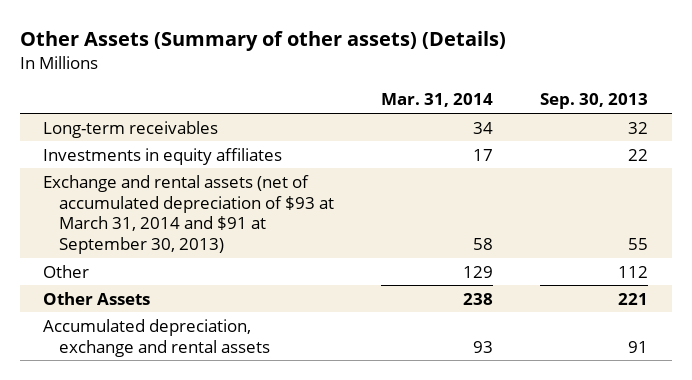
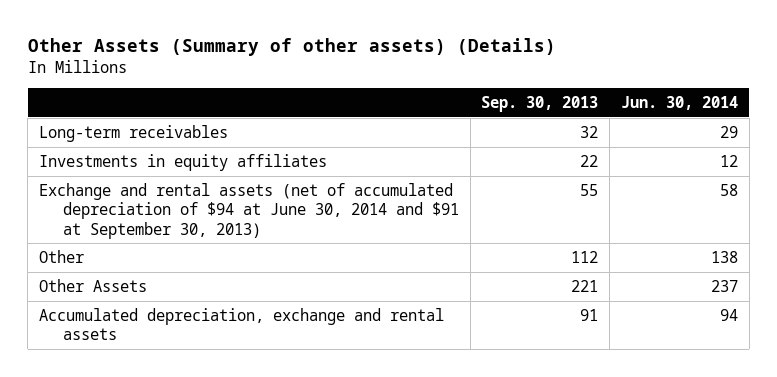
[381,93,494,108] Mar. 31, 2014 -> none
none -> [621,95,739,110] Jun. 30, 2014
[43,174,335,255] Exchange and rental assets (net of accumulated depreciation of $93 at March 31, 2014 and $91 at September 30, 2013) -> [39,182,459,239] Exchange and rental assets (net of accumulated depreciation of $94 at June 30, 2014 and $91 at September 30, 2013)

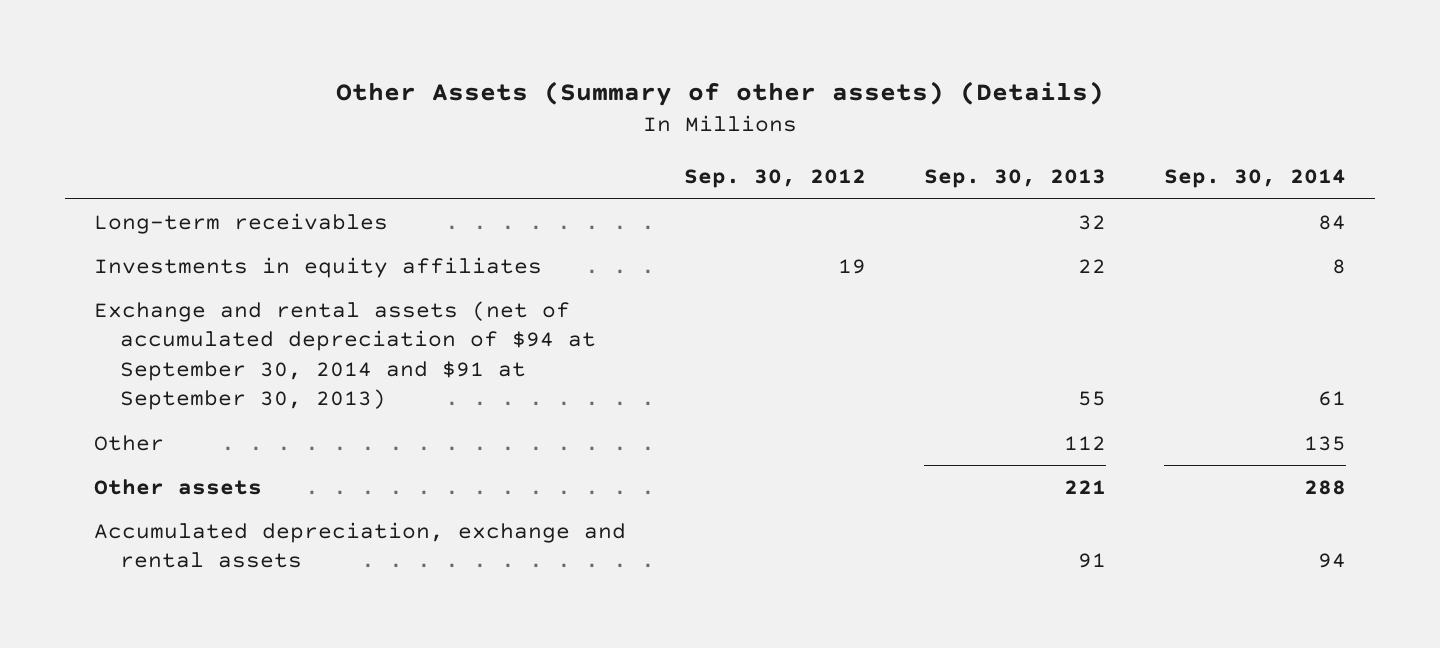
[621,95,739,110] Jun. 30, 2014 -> none
none -> [683,169,866,189] Sep. 30, 2012
none -> [1164,169,1347,189] Sep. 30, 2014
[39,182,459,239] Exchange and rental assets (net of accumulated depreciation of $94 at June 30, 2014 and $91 at September 30, 2013) -> [93,300,596,411] Exchange and rental assets (net of accumulated depreciation of $94 at September 30, 2014 and $91 at September 30, 2013)
[39,278,148,292] Other Assets -> [93,478,262,495] Other assets

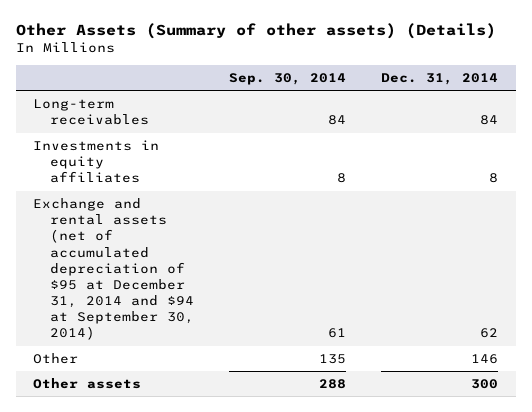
[683,169,866,189] Sep. 30, 2012 -> none
[923,169,1106,189] Sep. 30, 2013 -> none
none -> [381,73,499,86] Dec. 31, 2014
[93,300,596,411] Exchange and rental assets (net of accumulated depreciation of $94 at September 30, 2014 and $91 at September 30, 2013) -> [33,198,195,341] Exchange and rental assets (net of accumulated depreciation of $95 at December 31, 2014 and $94 at September 30, 2014)
[93,521,626,569] Accumulated depreciation, exchange and rental assets -> none

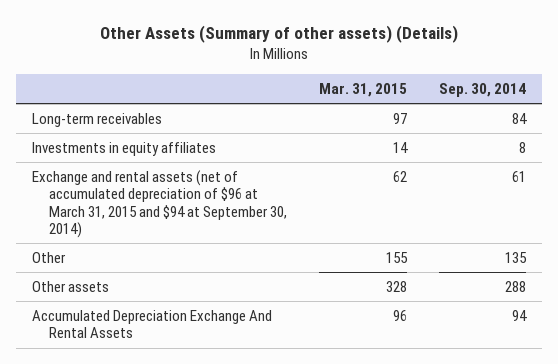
[381,73,499,86] Dec. 31, 2014 -> none
none -> [319,82,408,97] Mar. 31, 2015
[33,198,195,341] Exchange and rental assets (net of accumulated depreciation of $95 at December 31, 2014 and $94 at September 30, 2014) -> [31,169,288,239] Exchange and rental assets (net of accumulated depreciation of $96 at March 31, 2015 and $94 at September 30, 2014)
none -> [31,309,272,339] Accumulated Depreciation Exchange And Rental Assets

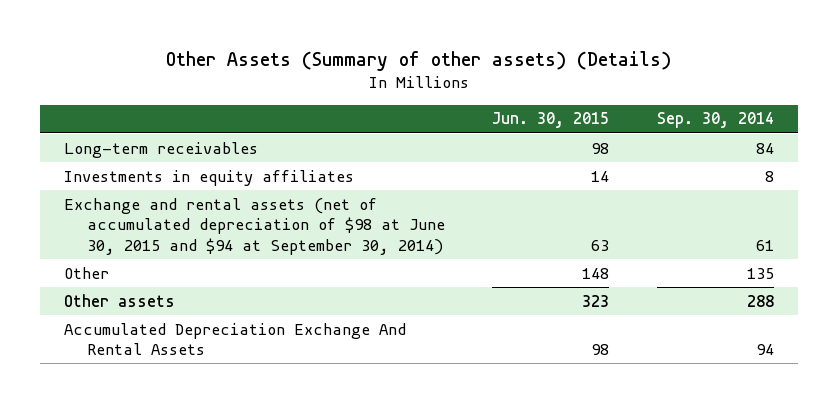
[319,82,408,97] Mar. 31, 2015 -> none
none -> [492,112,610,129] Jun. 30, 2015
[31,169,288,239] Exchange and rental assets (net of accumulated depreciation of $96 at March 31, 2015 and $94 at September 30, 2014) -> [64,197,445,255] Exchange and rental assets (net of accumulated depreciation of $98 at June 30, 2015 and $94 at September 30, 2014)

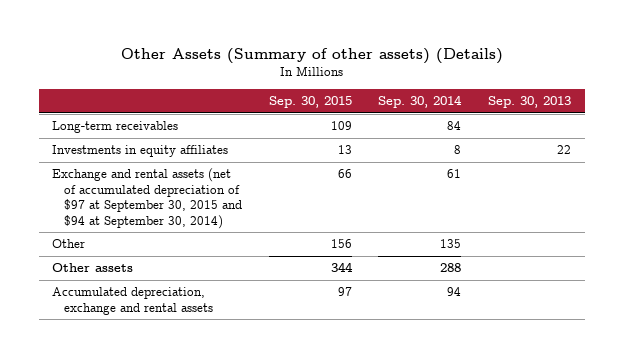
[492,112,610,129] Jun. 30, 2015 -> none
none -> [268,96,352,109] Sep. 30, 2015
none -> [488,96,572,109] Sep. 30, 2013
[64,197,445,255] Exchange and rental assets (net of accumulated depreciation of $98 at June 30, 2015 and $94 at September 30, 2014) -> [52,168,242,229] Exchange and rental assets (net of accumulated depreciation of $97 at September 30, 2015 and $94 at September 30, 2014)
[64,322,407,356] Accumulated Depreciation Exchange And Rental Assets -> [52,287,213,315] Accumulated depreciation, exchange and rental assets

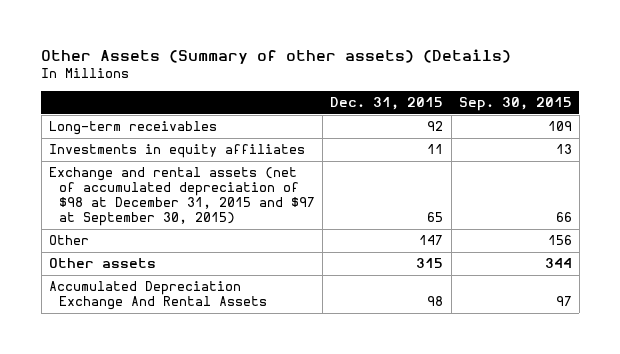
[378,95,463,109] Sep. 30, 2014 -> none
[488,96,572,109] Sep. 30, 2013 -> none
none -> [330,97,444,111] Dec. 31, 2015
[52,168,242,229] Exchange and rental assets (net of accumulated depreciation of $97 at September 30, 2015 and $94 at September 30, 2014) -> [48,167,316,227] Exchange and rental assets (net of accumulated depreciation of $98 at December 31, 2015 and $97 at September 30, 2015)
[52,287,213,315] Accumulated depreciation, exchange and rental assets -> [48,281,268,311] Accumulated Depreciation Exchange And Rental Assets

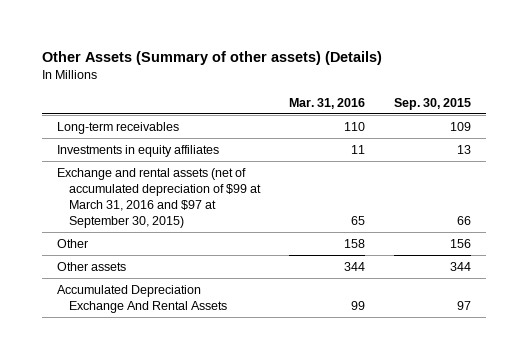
[330,97,444,111] Dec. 31, 2015 -> none
none -> [288,97,365,109] Mar. 31, 2016
[48,167,316,227] Exchange and rental assets (net of accumulated depreciation of $98 at December 31, 2015 and $97 at September 30, 2015) -> [56,167,261,229] Exchange and rental assets (net of accumulated depreciation of $99 at March 31, 2016 and $97 at September 30, 2015)

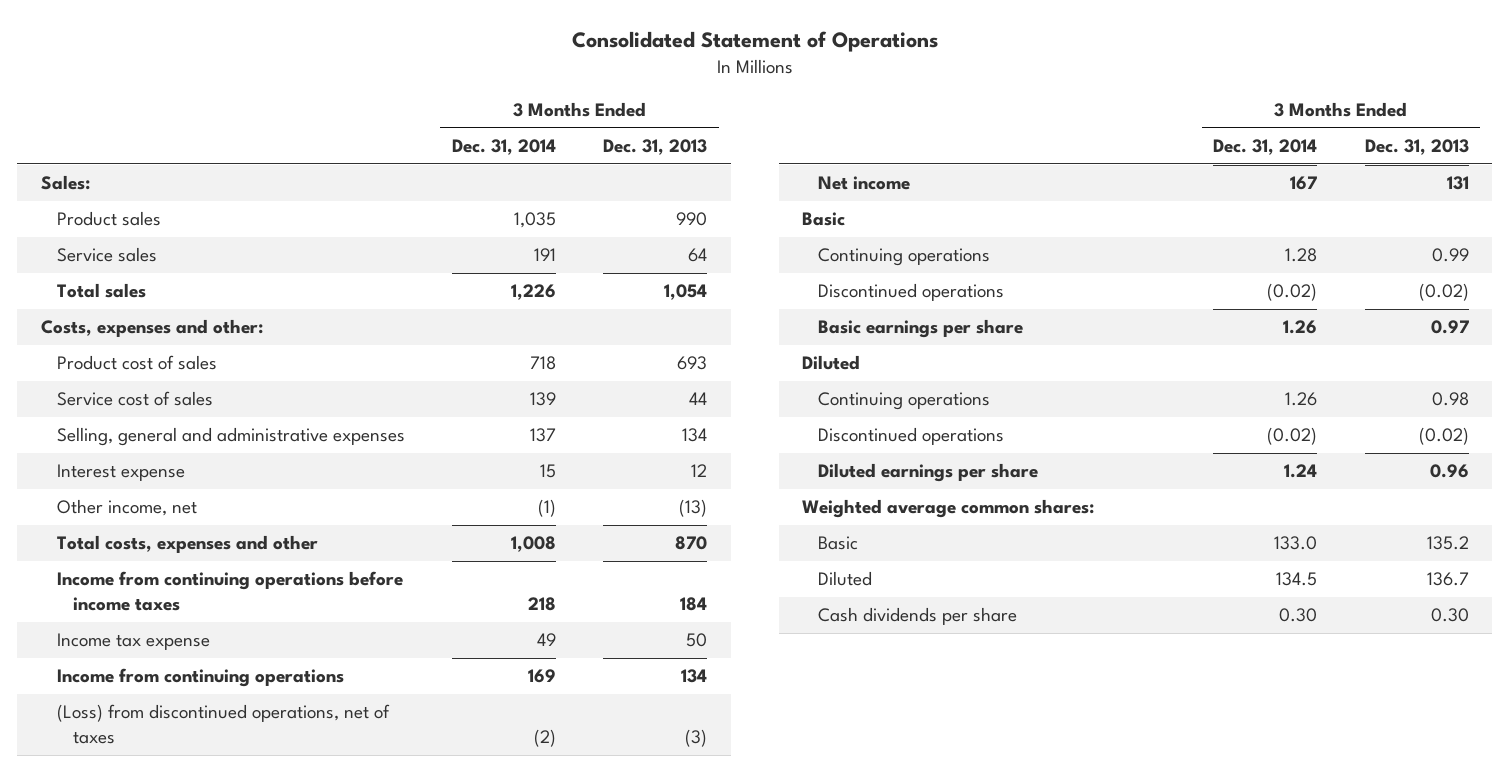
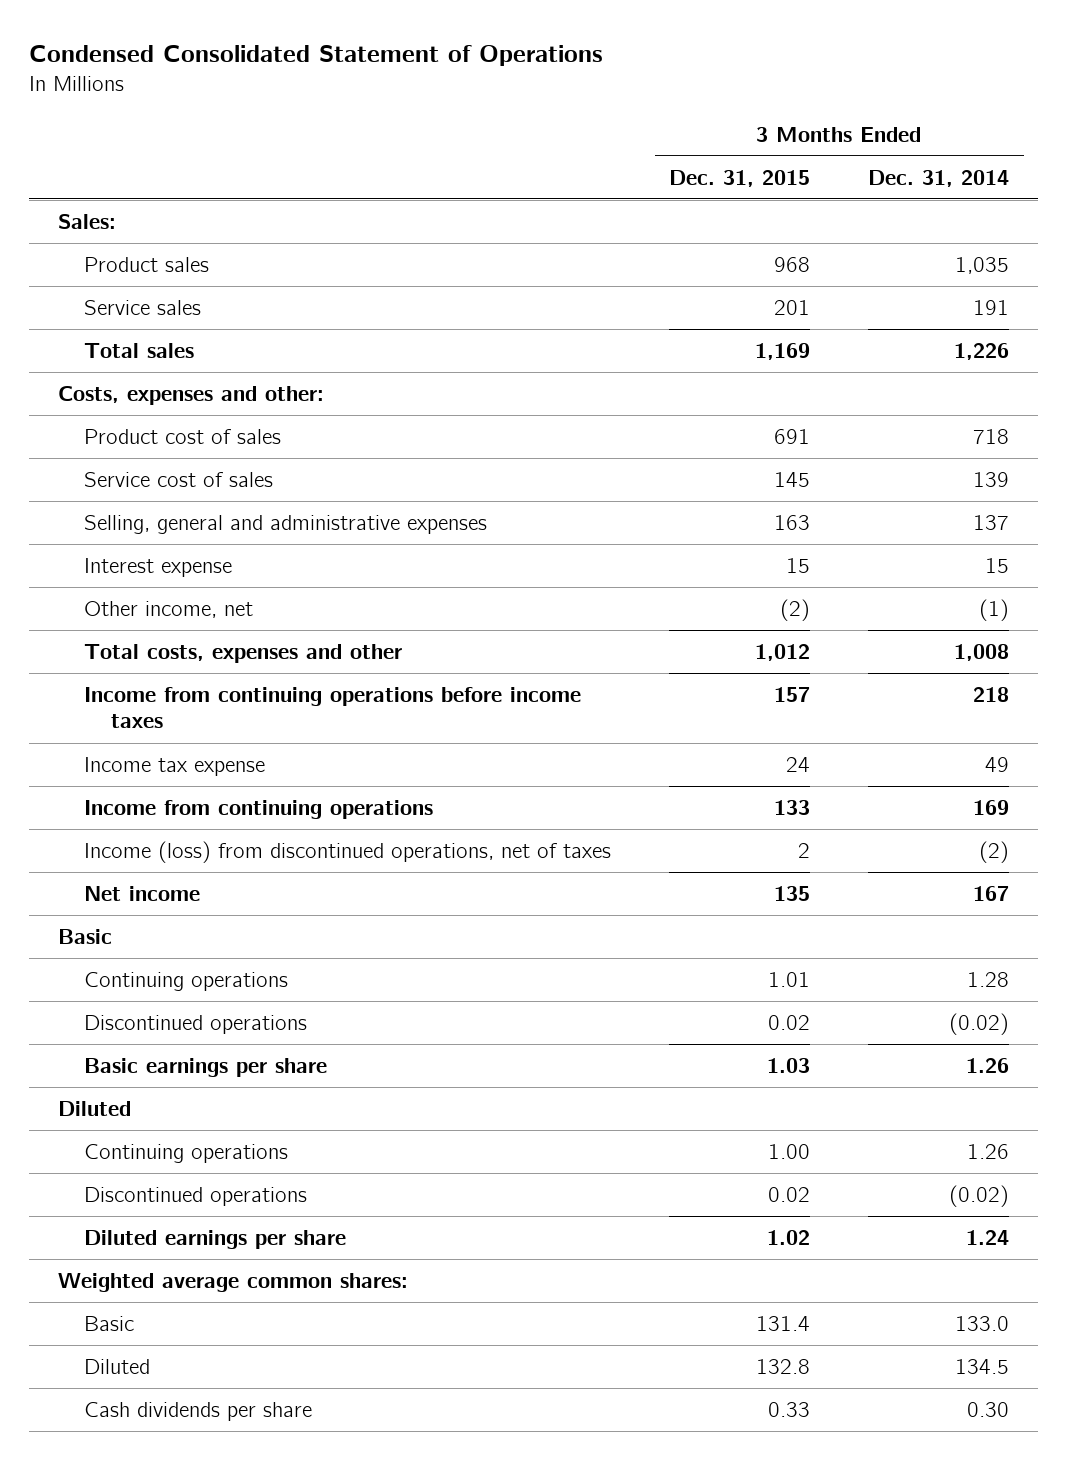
[571,30,938,52] Consolidated Statement of Operations -> [28,45,603,67] Condensed Consolidated Statement of Operations
[603,139,708,156] Dec. 31, 2013 -> none
none -> [669,169,811,187] Dec. 31, 2015
[56,704,390,744] (Loss) from discontinued operations, net of taxes -> [84,840,612,863] Income (loss) from discontinued operations, net of taxes

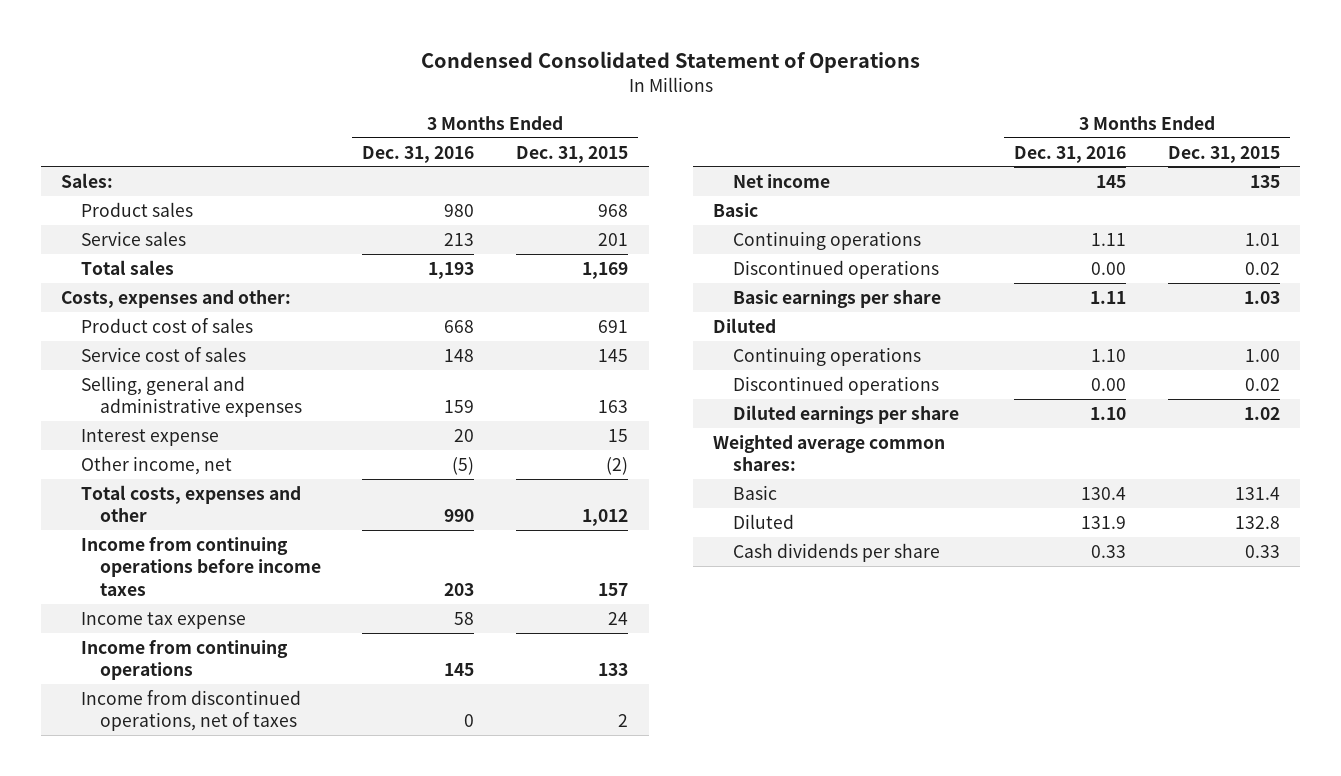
[868,169,1010,187] Dec. 31, 2014 -> none
none -> [362,145,475,163] Dec. 31, 2016
[84,840,612,863] Income (loss) from discontinued operations, net of taxes -> [80,689,301,732] Income from discontinued operations, net of taxes

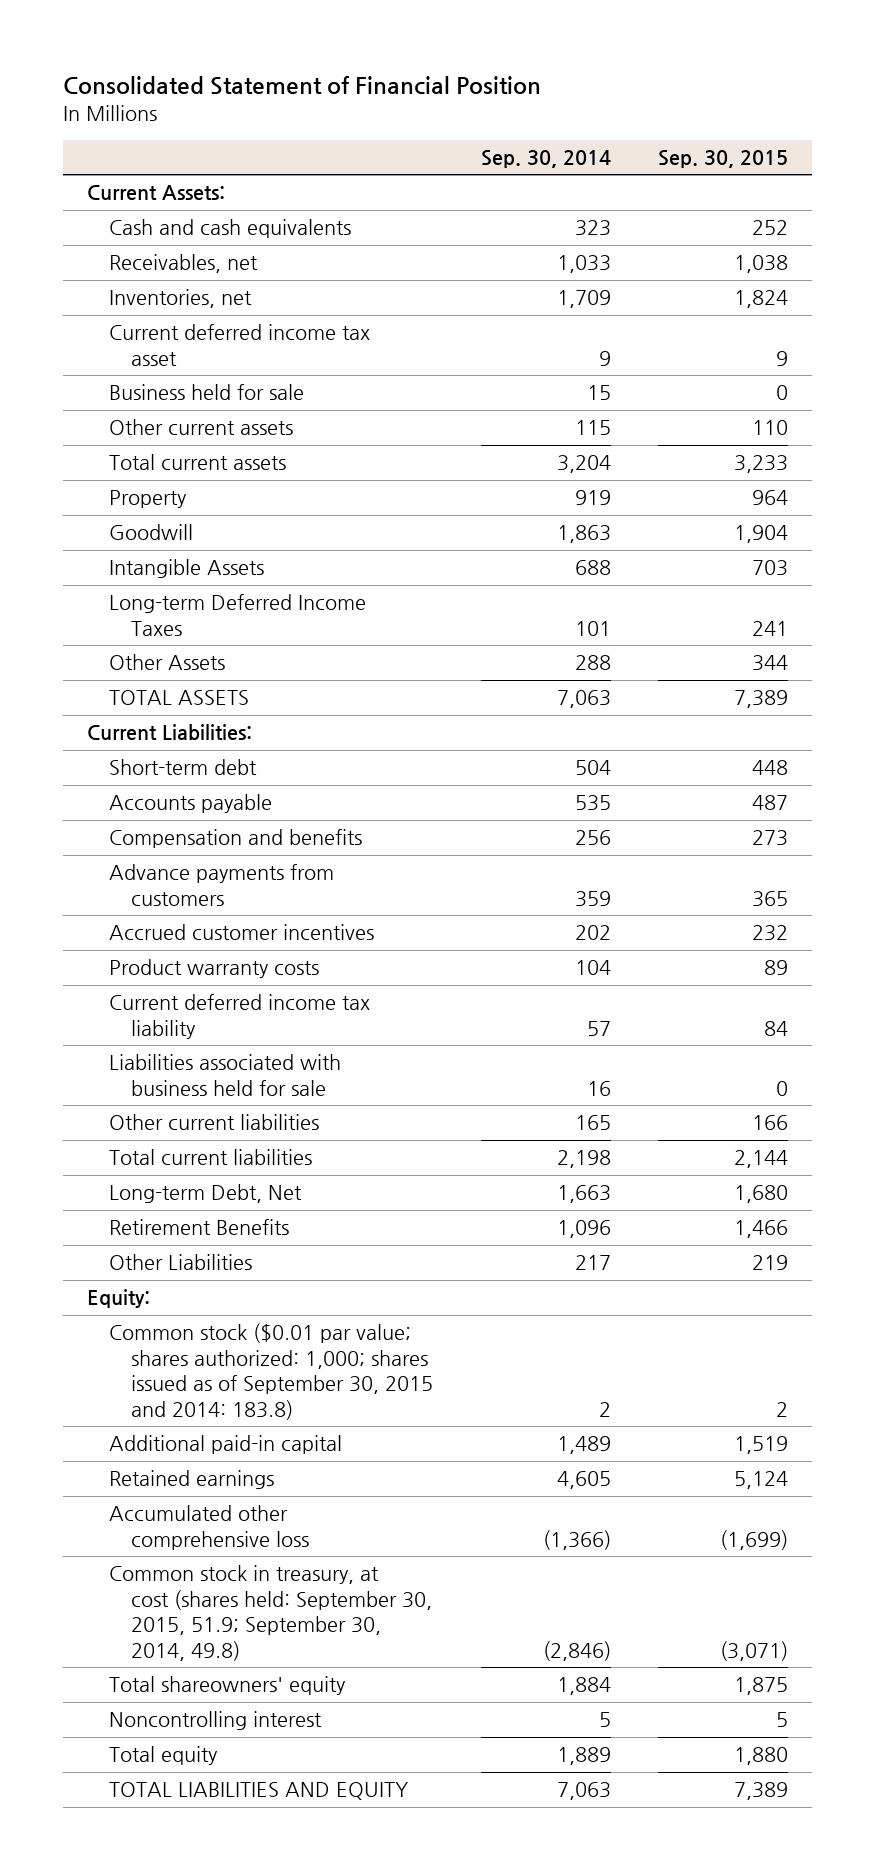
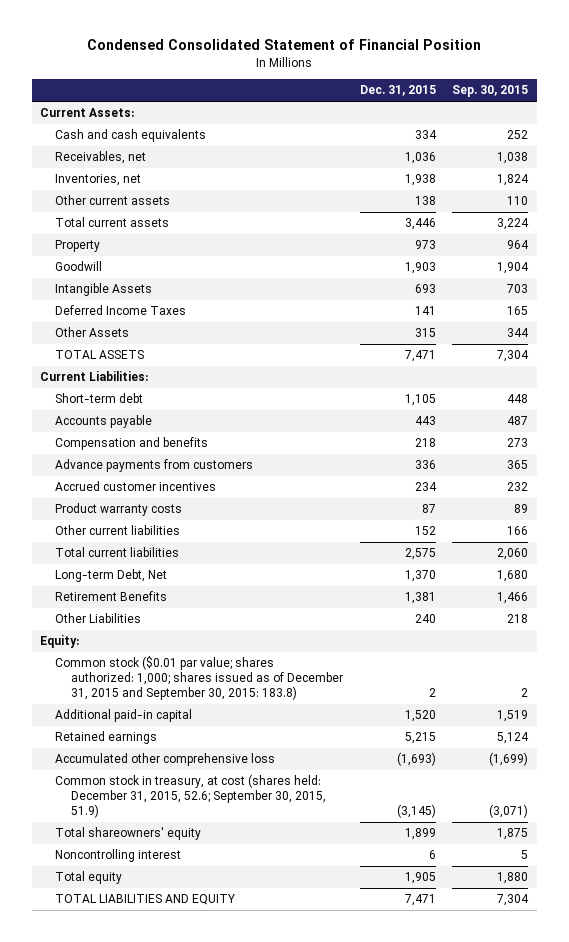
[62,76,541,96] Consolidated Statement of Financial Position -> [87,39,482,51] Condensed Consolidated Statement of Financial Position
[480,149,611,168] Sep. 30, 2014 -> none
none -> [359,85,436,97] Dec. 31, 2015
[108,324,370,366] Current deferred income tax asset -> none
[108,384,304,401] Business held for sale -> none
[734,455,789,474] 3,233 -> [497,218,530,231] 3,224
[108,594,366,636] Long-term Deferred Income Taxes -> [55,305,187,316] Deferred Income Taxes
[752,620,789,636] 241 -> [507,306,529,316] 165
[734,690,789,709] 7,389 -> [497,350,530,363] 7,304
[108,994,370,1039] Current deferred income tax liability -> none
[108,1054,341,1096] Liabilities associated with business held for sale -> none
[734,1150,789,1169] 2,144 -> [497,548,529,561] 2,060
[752,1255,789,1271] 219 -> [507,614,529,624] 218
[108,1323,434,1420] Common stock ($0.01 par value; shares authorized: 1,000; shares issued as of September 30, 2015 and 2014: 183.8) -> [55,656,343,700] Common stock ($0.01 par value; shares authorized: 1,000; shares issued as of December 31, 2015 and September 30, 2015: 183.8)
[108,1565,433,1661] Common stock in treasury, at cost (shares held: September 30, 2015, 51.9; September 30, 2014, 49.8) -> [55,774,326,818] Common stock in treasury, at cost (shares held: December 31, 2015, 52.6; September 30, 2015, 51.9)
[734,1782,789,1801] 7,389 -> [497,894,530,907] 7,304

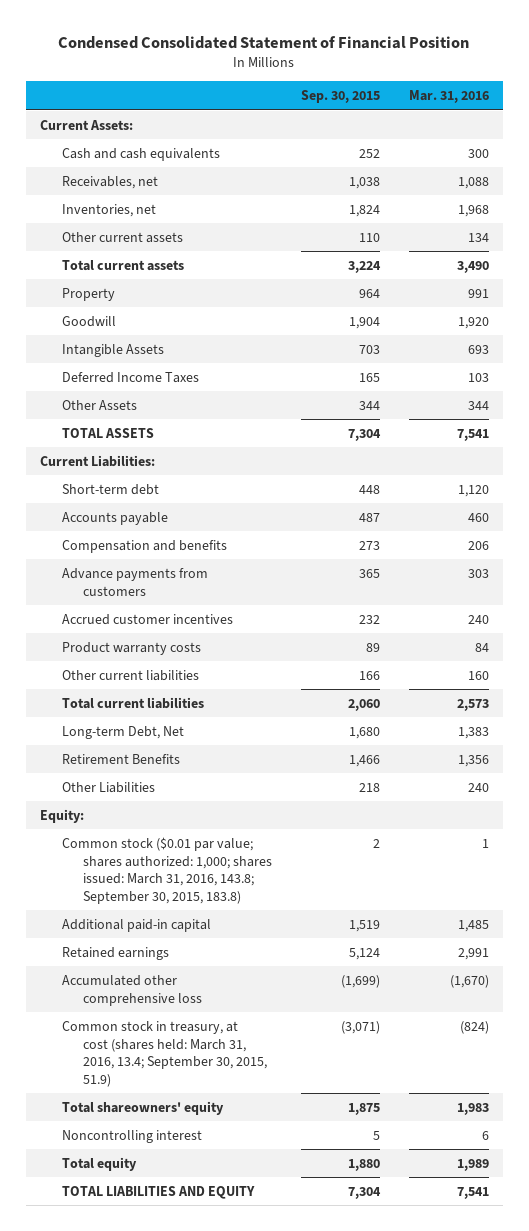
[359,85,436,97] Dec. 31, 2015 -> none
none -> [408,90,489,104] Mar. 31, 2016
[55,656,343,700] Common stock ($0.01 par value; shares authorized: 1,000; shares issued as of December 31, 2015 and September 30, 2015: 183.8) -> [61,836,273,904] Common stock ($0.01 par value; shares authorized: 1,000; shares issued: March 31, 2016, 143.8; September 30, 2015, 183.8)
[55,774,326,818] Common stock in treasury, at cost (shares held: December 31, 2015, 52.6; September 30, 2015, 51.9) -> [61,1020,268,1087] Common stock in treasury, at cost (shares held: March 31, 2016, 13.4; September 30, 2015, 51.9)

